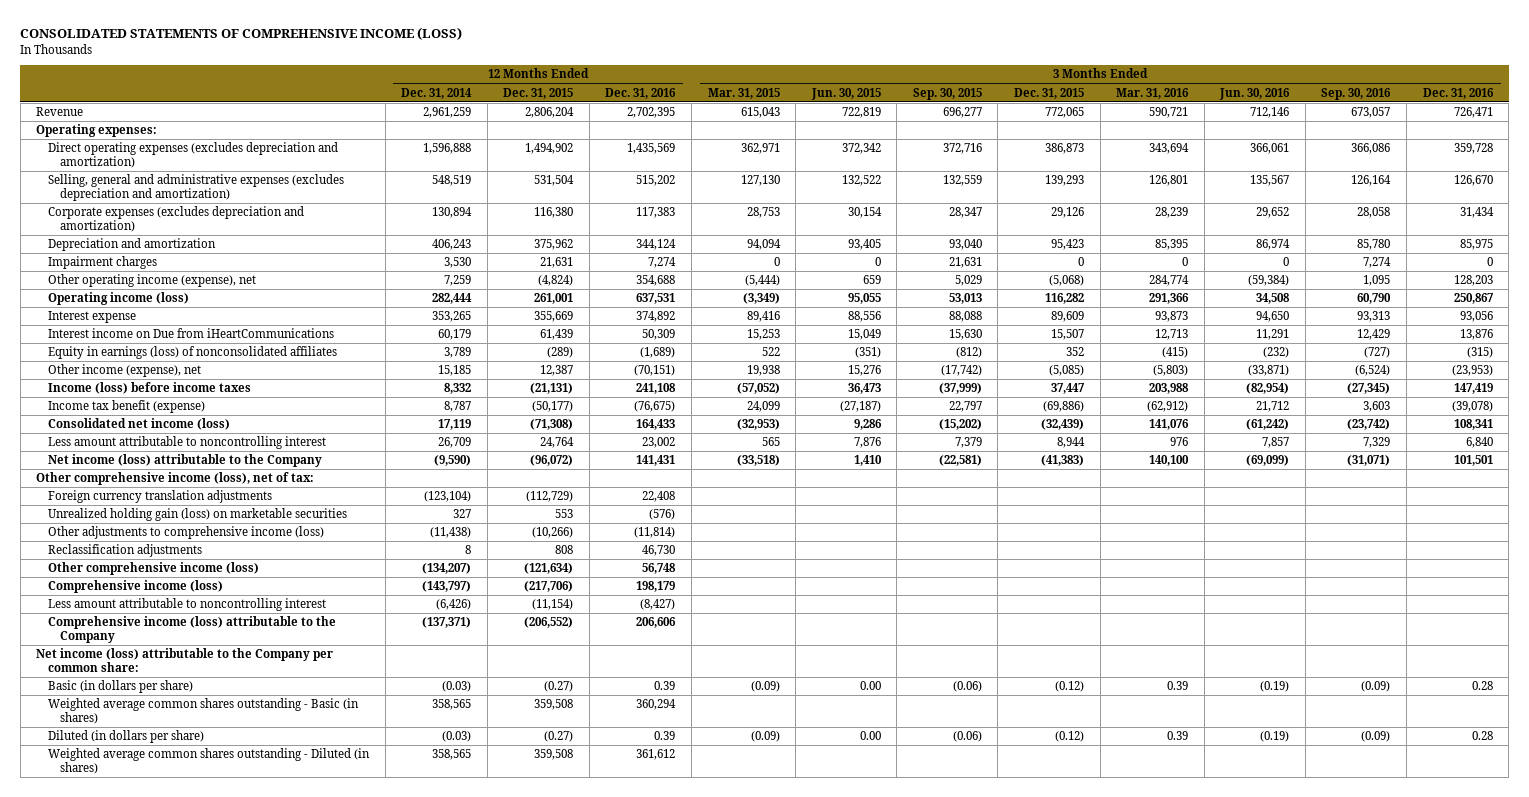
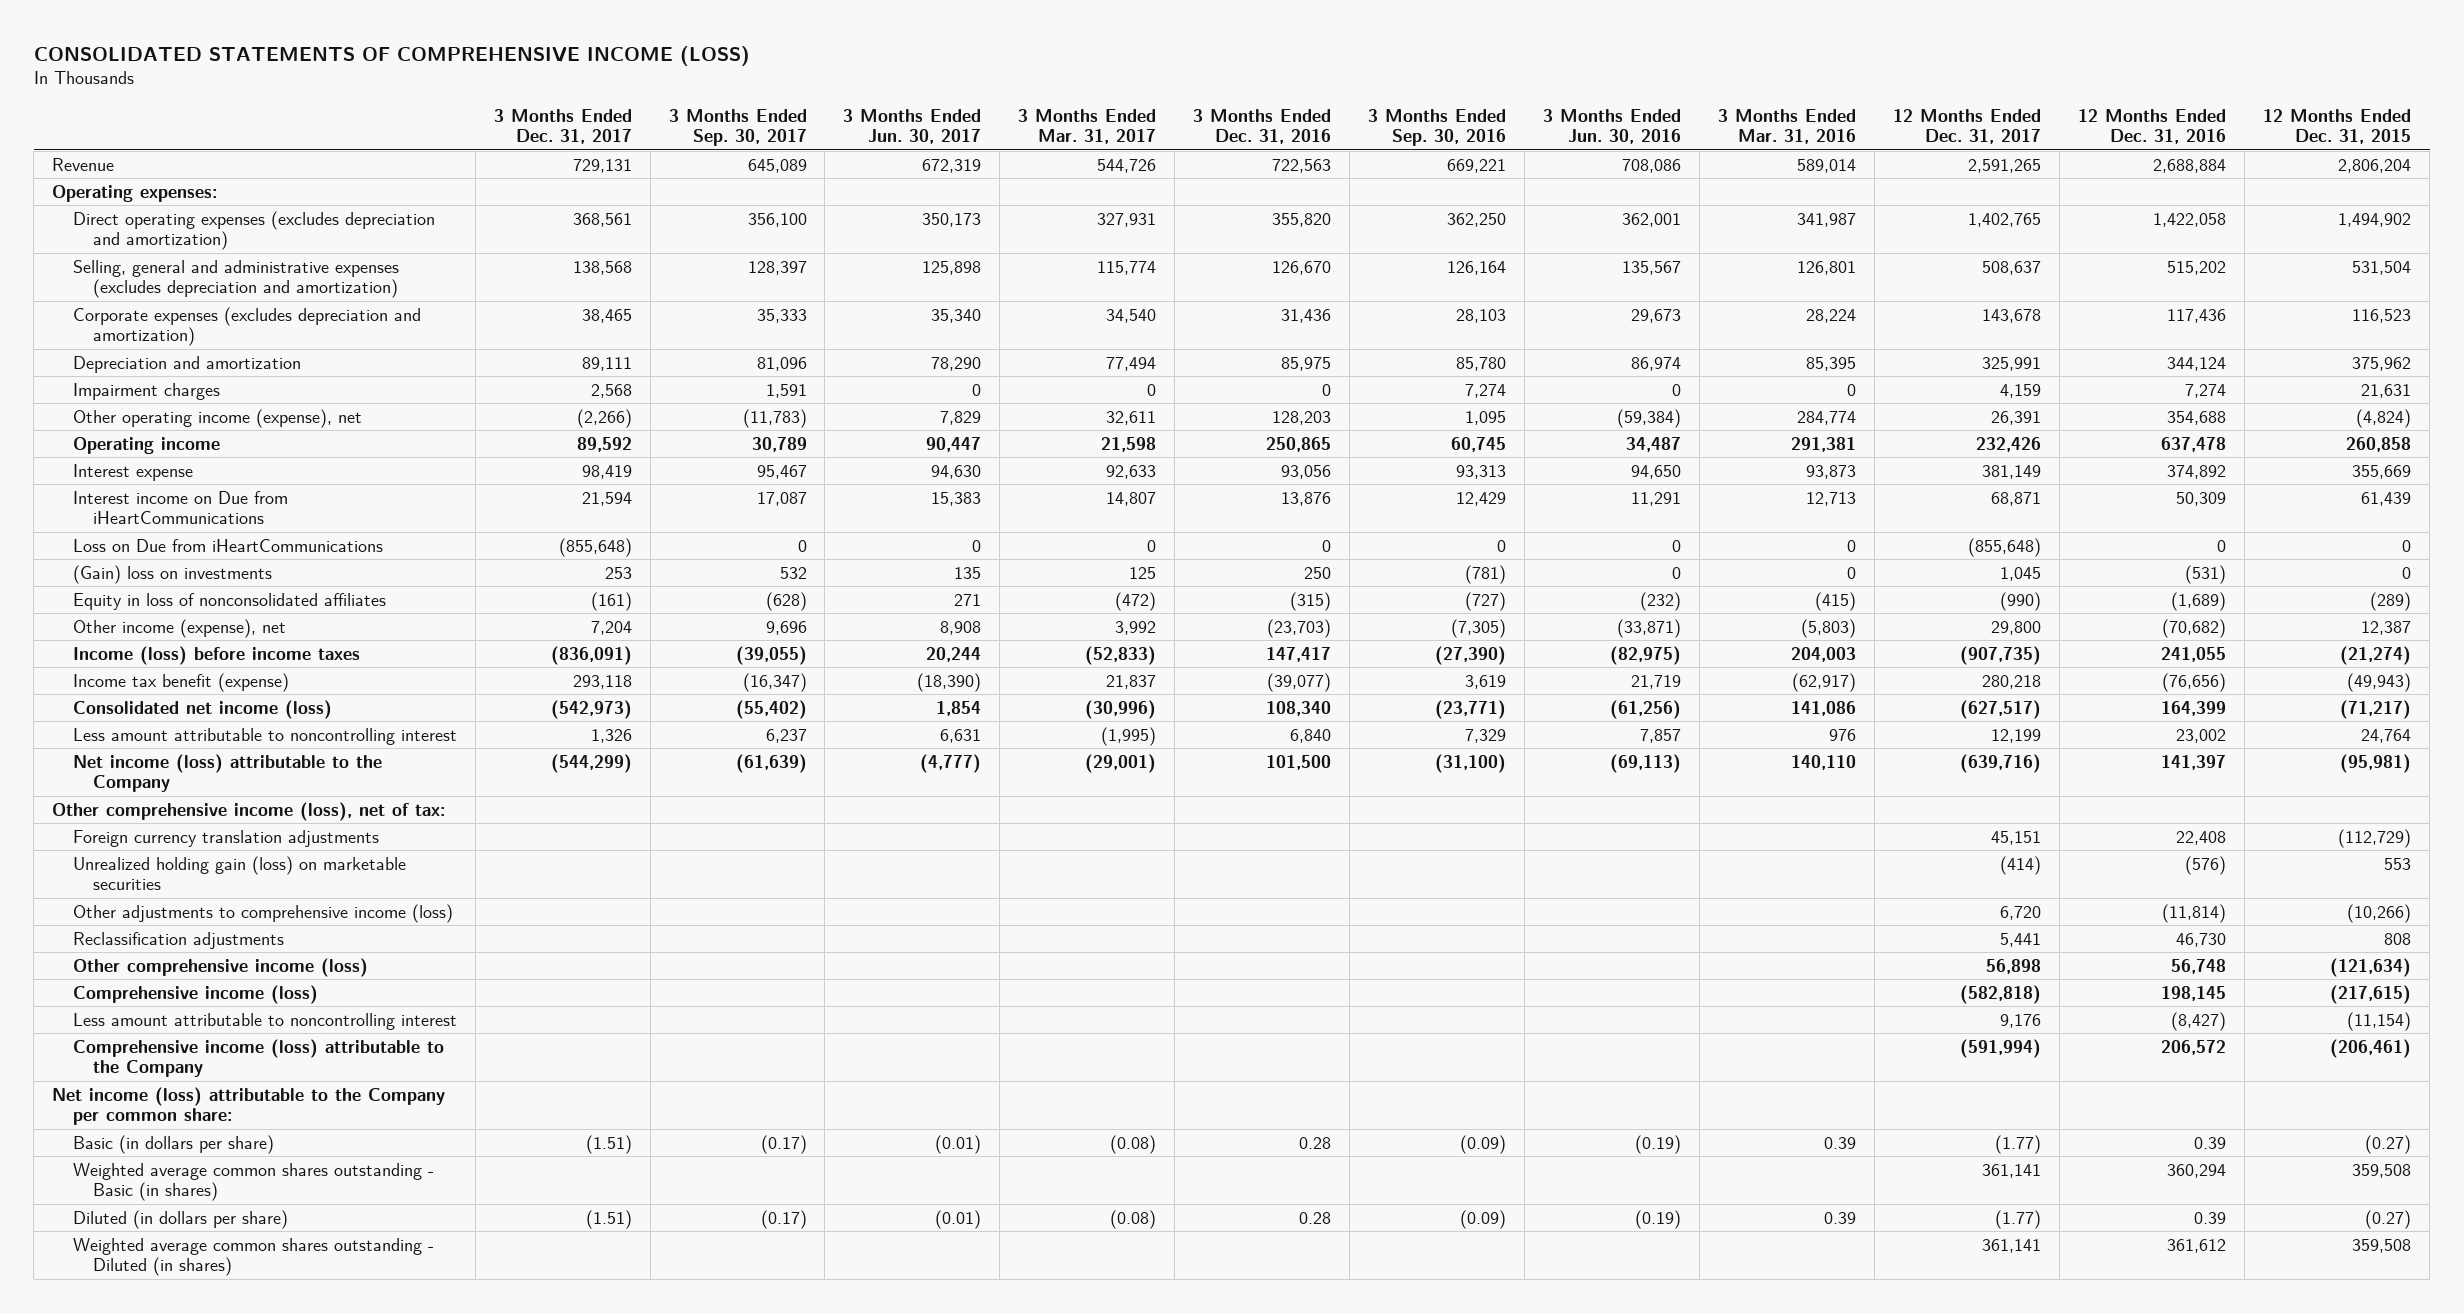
[401,87,473,99] Dec. 31, 2014 -> none
[707,87,780,99] Mar. 31, 2015 -> none
[810,87,881,100] Jun. 30, 2015 -> none
[912,87,982,100] Sep. 30, 2015 -> none
[1014,87,1085,99] Dec. 31, 2015 -> none
none -> [493,108,632,145] 3 Months Ended Dec. 31, 2017
none -> [668,108,807,147] 3 Months Ended Sep. 30, 2017
none -> [843,108,982,145] 3 Months Ended Jun. 30, 2017
none -> [1018,108,1157,145] 3 Months Ended Mar. 31, 2017
none -> [1893,108,2042,145] 12 Months Ended Dec. 31, 2017
[627,107,676,119] 2,702,395 -> [2153,158,2227,173] 2,688,884
[1149,107,1189,119] 590,721 -> [1797,158,1857,173] 589,014
[1250,107,1290,119] 712,146 -> [1622,158,1682,173] 708,086
[1351,107,1391,119] 673,057 -> [1447,158,1507,173] 669,221
[1453,107,1493,119] 726,471 -> [1272,158,1332,173] 722,563
[627,143,676,155] 1,435,569 -> [2153,212,2227,227] 1,422,058
[1149,143,1190,155] 343,694 -> [1797,212,1857,227] 341,987
[1250,143,1290,155] 366,061 -> [1622,212,1682,227] 362,001
[1351,143,1391,155] 366,086 -> [1447,212,1507,227] 362,250
[1453,143,1493,155] 359,728 -> [1272,212,1332,227] 355,820
[534,207,574,219] 116,380 -> [2352,308,2412,323] 116,523
[636,207,676,219] 117,383 -> [2167,308,2227,323] 117,436
[1155,207,1189,219] 28,239 -> [1806,308,1857,323] 28,224
[1256,207,1290,219] 29,652 -> [1631,308,1682,323] 29,673
[1357,207,1391,219] 28,058 -> [1456,308,1507,323] 28,103
[1459,207,1494,219] 31,434 -> [1281,308,1332,323] 31,436
[47,292,189,306] Operating income (loss) -> [72,436,220,454] Operating income
[534,293,574,305] 261,001 -> [2346,436,2412,452] 260,858
[636,293,676,305] 637,531 -> [2161,436,2227,452] 637,478
[1149,293,1190,305] 291,366 -> [1791,436,1857,452] 291,381
[1256,293,1291,305] 34,508 -> [1626,436,1682,452] 34,487
[1357,293,1392,305] 60,790 -> [1451,436,1507,452] 60,745
[1453,293,1494,305] 250,867 -> [1266,436,1332,452] 250,865
none -> [72,538,383,552] Loss on Due from iHeartCommunications
none -> [72,564,272,584] (Gain) loss on investments
[47,346,337,360] Equity in earnings (loss) of nonconsolidated affiliates -> [72,592,386,610] Equity in loss of nonconsolidated affiliates
[634,365,676,377] (70,151) -> [2162,618,2227,638] (70,682)
[1355,365,1391,377] (6,524) -> [1451,618,1507,638] (7,305)
[1451,365,1493,377] (23,953) -> [1267,618,1332,638] (23,703)
[530,383,574,395] (21,131) -> [2340,645,2412,665] (21,274)
[636,383,677,395] 241,108 -> [2161,646,2227,662] 241,055
[1149,383,1190,395] 203,988 -> [1791,646,1857,662] 204,003
[1246,383,1290,395] (82,954) -> [1610,645,1682,665] (82,975)
[1347,383,1391,395] (27,345) -> [1435,645,1507,665] (27,390)
[1453,383,1493,395] 147,419 -> [1266,646,1332,662] 147,417
[532,401,574,413] (50,177) -> [2347,672,2412,692] (49,943)
[634,401,676,413] (76,675) -> [2162,672,2227,692] (76,656)
[1147,401,1189,413] (62,912) -> [1792,672,1857,692] (62,917)
[1256,401,1290,413] 21,712 -> [1631,674,1682,689] 21,719
[1363,401,1391,413] 3,603 -> [1465,674,1507,689] 3,619
[1451,401,1493,413] (39,078) -> [1267,672,1332,692] (39,077)
[530,419,574,431] (71,308) -> [2340,699,2412,719] (71,217)
[636,419,676,431] 164,433 -> [2161,700,2227,716] 164,399
[1149,419,1190,431] 141,076 -> [1791,700,1857,716] 141,086
[1246,419,1290,431] (61,242) -> [1610,699,1682,719] (61,256)
[1347,419,1391,431] (23,742) -> [1435,699,1507,719] (23,771)
[1453,419,1493,431] 108,341 -> [1266,700,1332,716] 108,340
[530,455,574,467] (96,072) -> [2340,753,2412,773] (95,981)
[636,455,676,467] 141,431 -> [2161,754,2227,770] 141,397
[1149,455,1190,467] 140,100 -> [1791,754,1857,770] 140,110
[1246,455,1290,467] (69,099) -> [1610,753,1682,773] (69,113)
[1347,455,1391,467] (31,071) -> [1435,753,1507,773] (31,100)
[1453,455,1493,467] 101,501 -> [1266,754,1332,770] 101,500
[524,581,574,593] (217,706) -> [2330,984,2412,1004] (217,615)
[636,581,676,593] 198,179 -> [2161,985,2227,1001] 198,145
[524,617,574,629] (206,552) -> [2330,1038,2412,1058] (206,461)
[636,617,677,629] 206,606 -> [2161,1039,2227,1055] 206,572

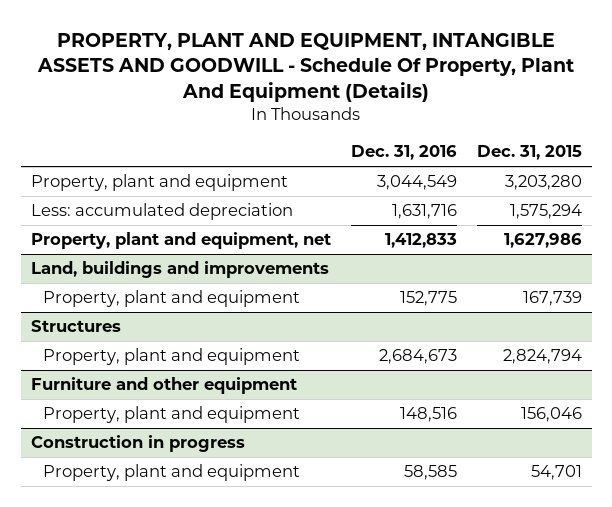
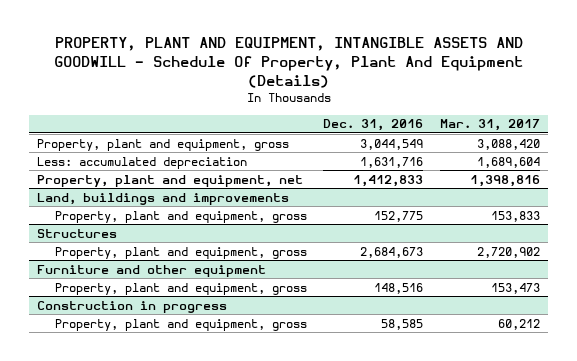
[476,145,582,161] Dec. 31, 2015 -> none
none -> [439,119,540,132] Mar. 31, 2017
[30,174,288,192] Property, plant and equipment -> [37,138,290,151] Property, plant and equipment, gross
[42,290,300,308] Property, plant and equipment -> [54,210,307,223] Property, plant and equipment, gross
[42,348,300,366] Property, plant and equipment -> [54,246,307,259] Property, plant and equipment, gross
[42,406,300,424] Property, plant and equipment -> [54,282,307,295] Property, plant and equipment, gross
[42,464,300,482] Property, plant and equipment -> [54,318,307,331] Property, plant and equipment, gross

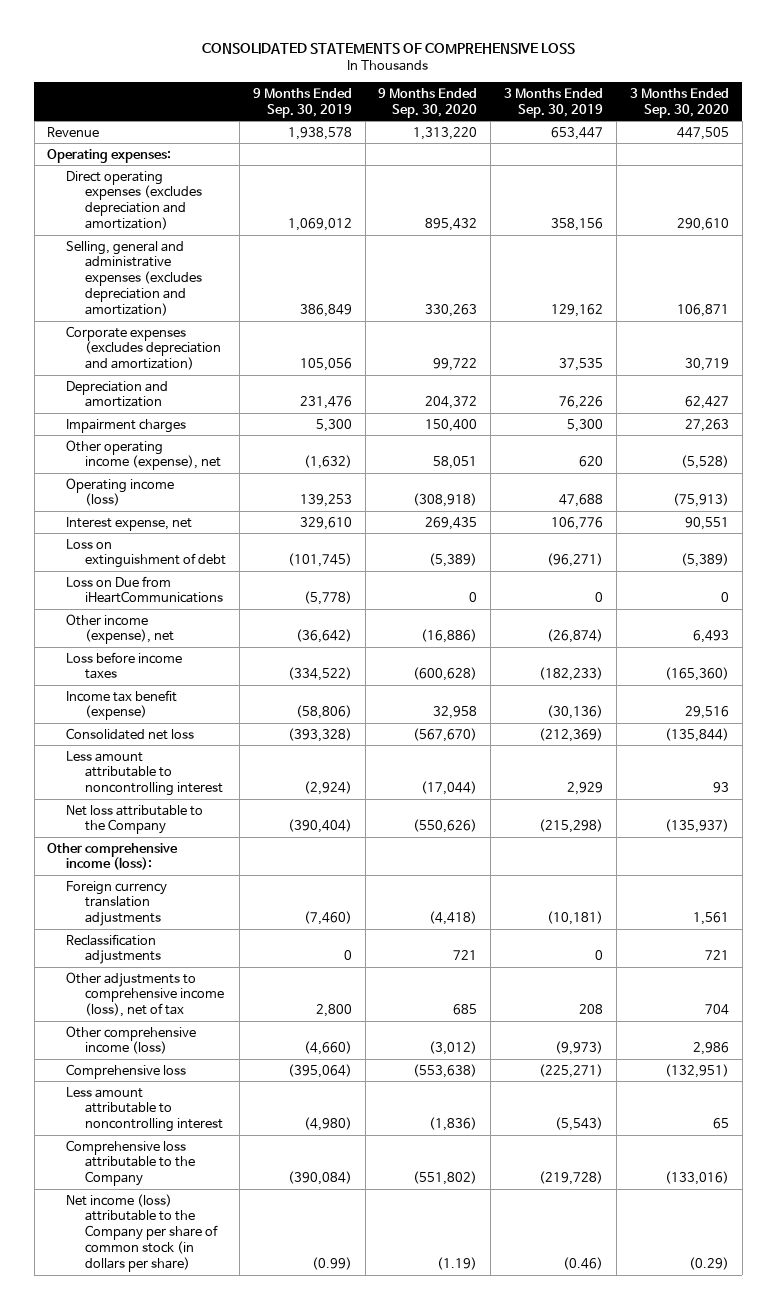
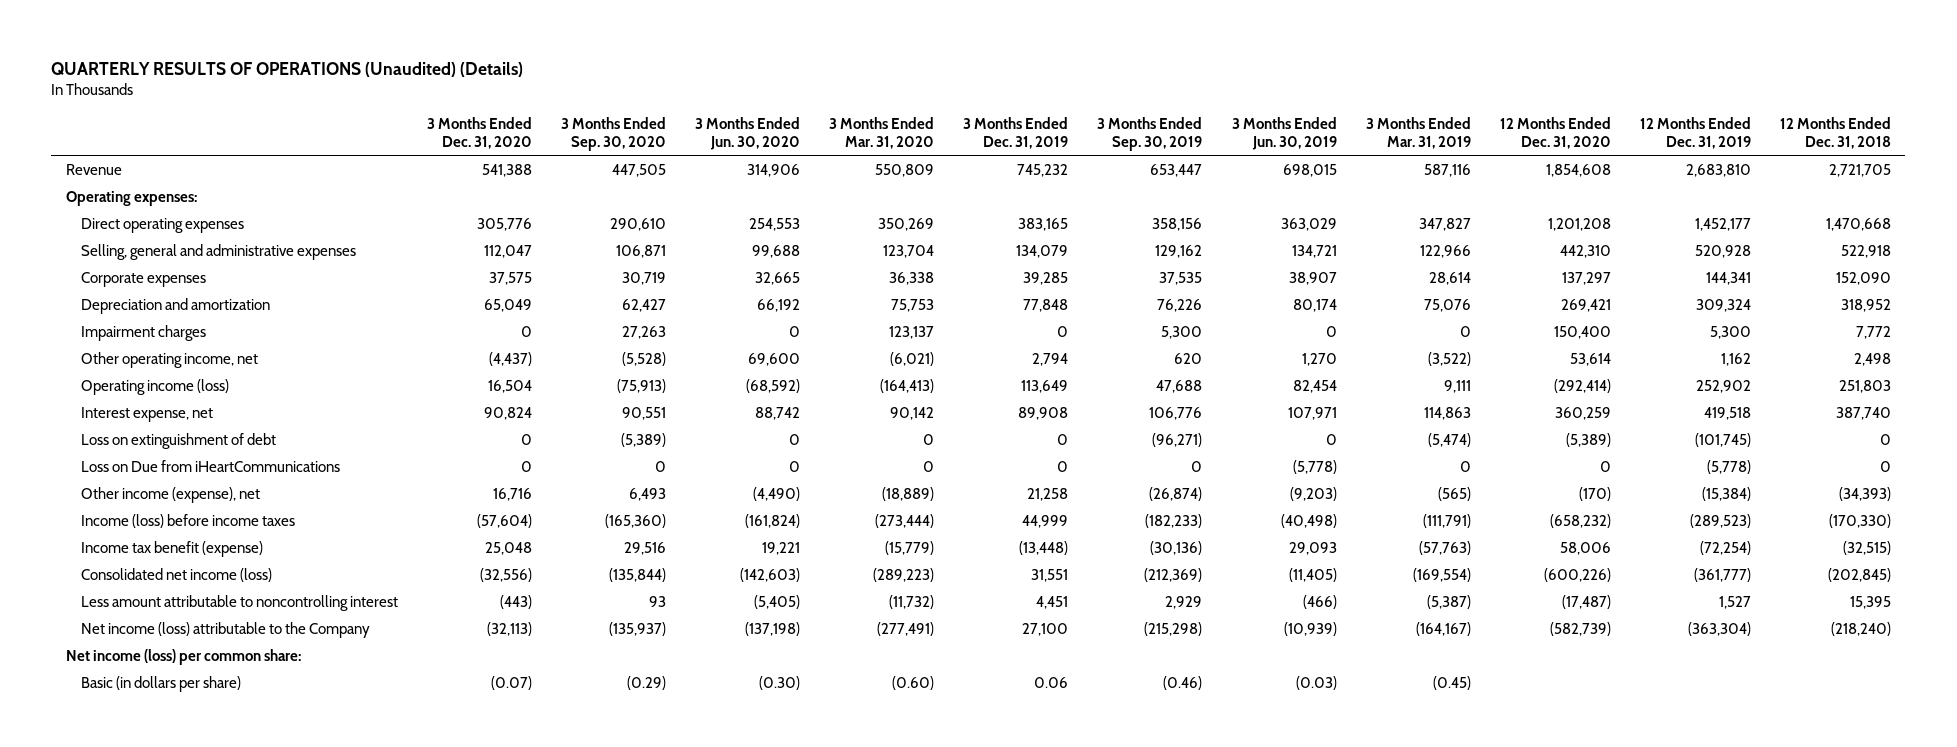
[202,43,576,55] CONSOLIDATED STATEMENTS OF COMPREHENSIVE LOSS -> [51,61,524,77] QUARTERLY RESULTS OF OPERATIONS (Unaudited) (Details)
[252,87,352,118] 9 Months Ended Sep. 30, 2019 -> none
[378,87,478,118] 9 Months Ended Sep. 30, 2020 -> none
none -> [426,116,532,150] 3 Months Ended Dec. 31, 2020
none -> [695,116,801,151] 3 Months Ended Jun. 30, 2020
none -> [829,116,935,150] 3 Months Ended Mar. 31, 2020
none -> [963,116,1069,150] 3 Months Ended Dec. 31, 2019
none -> [1231,116,1337,151] 3 Months Ended Jun. 30, 2019
none -> [1365,116,1471,150] 3 Months Ended Mar. 31, 2019
none -> [1499,116,1611,150] 12 Months Ended Dec. 31, 2020
none -> [1639,116,1751,150] 12 Months Ended Dec. 31, 2019
none -> [1779,116,1891,150] 12 Months Ended Dec. 31, 2018
[66,170,203,231] Direct operating expenses (excludes depreciation and amortization) -> [80,217,244,233] Direct operating expenses
[66,240,203,317] Selling, general and administrative expenses (excludes depreciation and amortization) -> [80,243,356,260] Selling, general and administrative expenses
[66,325,222,371] Corporate expenses (excludes depreciation and amortization) -> [80,271,206,287] Corporate expenses
[66,439,222,471] Other operating income (expense), net -> [80,351,258,368] Other operating income, net
[66,651,183,680] Loss before income taxes -> [80,513,295,528] Income (loss) before income taxes
[66,727,195,740] Consolidated net loss -> [80,567,272,582] Consolidated net income (loss)
[47,842,179,871] Other comprehensive income (loss): -> none
[66,880,168,927] Foreign currency translation adjustments -> none
[66,933,162,965] Reclassification adjustments -> none
[66,971,225,1018] Other adjustments to comprehensive income (loss), net of tax -> none
[66,1025,197,1055] Other comprehensive income (loss) -> none
[66,1063,187,1079] Comprehensive loss -> none
[66,1086,224,1133] Less amount attributable to noncontrolling interest -> none
[66,1139,196,1187] Comprehensive loss attributable to the Company -> none
[66,804,204,835] Net loss attributable to the Company -> [80,621,370,638] Net income (loss) attributable to the Company
none -> [65,648,301,665] Net income (loss) per common share:
[66,1193,219,1273] Net income (loss) attributable to the Company per share of common stock (in dollars per share) -> [80,675,241,692] Basic (in dollars per share)

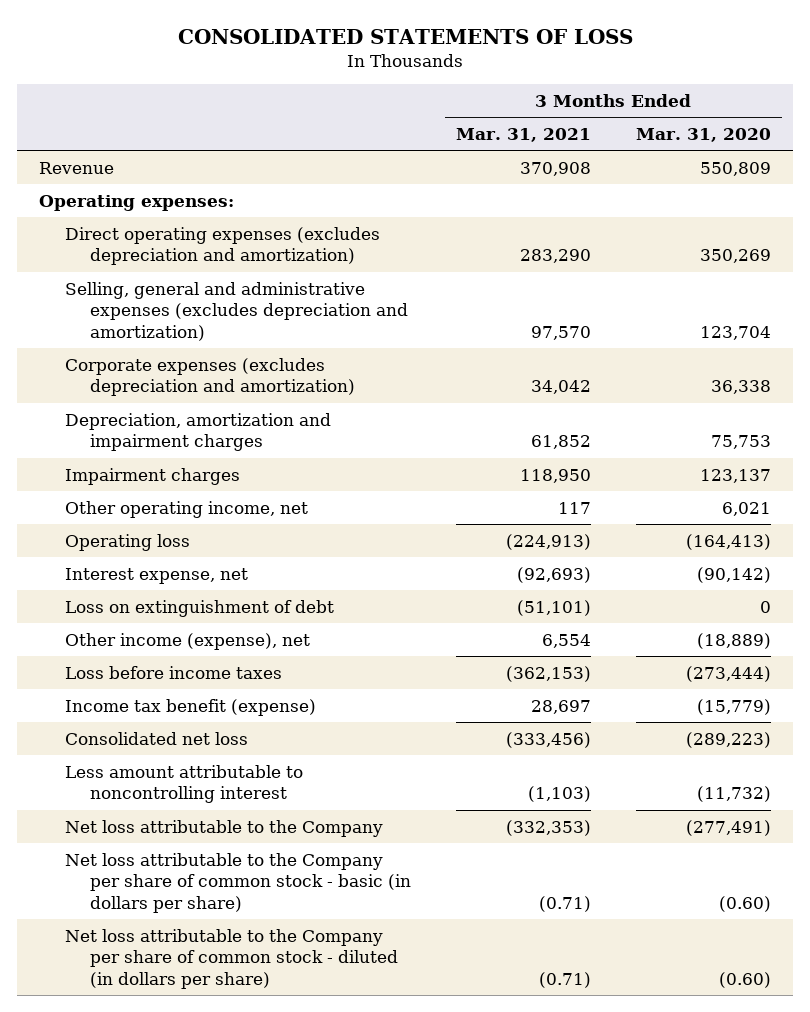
[51,61,524,77] QUARTERLY RESULTS OF OPERATIONS (Unaudited) (Details) -> [178,28,634,44] CONSOLIDATED STATEMENTS OF LOSS
[426,116,532,150] 3 Months Ended Dec. 31, 2020 -> none
[561,116,667,152] 3 Months Ended Sep. 30, 2020 -> none
[695,116,801,151] 3 Months Ended Jun. 30, 2020 -> none
[963,116,1069,150] 3 Months Ended Dec. 31, 2019 -> none
[1097,116,1203,152] 3 Months Ended Sep. 30, 2019 -> none
[1231,116,1337,151] 3 Months Ended Jun. 30, 2019 -> none
[1365,116,1471,150] 3 Months Ended Mar. 31, 2019 -> none
[1499,116,1611,150] 12 Months Ended Dec. 31, 2020 -> none
[1639,116,1751,150] 12 Months Ended Dec. 31, 2019 -> none
[1779,116,1891,150] 12 Months Ended Dec. 31, 2018 -> none
none -> [455,128,591,143] Mar. 31, 2021
[80,217,244,233] Direct operating expenses -> [64,226,380,266] Direct operating expenses (excludes depreciation and amortization)
[80,243,356,260] Selling, general and administrative expenses -> [64,281,408,341] Selling, general and administrative expenses (excludes depreciation and amortization)
[80,271,206,287] Corporate expenses -> [64,357,355,397] Corporate expenses (excludes depreciation and amortization)
[80,297,270,314] Depreciation and amortization -> [64,412,331,452] Depreciation, amortization and impairment charges
[890,351,935,366] (6,021) -> [721,501,771,516] 6,021
[80,378,229,395] Operating income (loss) -> [64,533,190,551] Operating loss
[890,406,935,420] 90,142 -> [696,566,771,583] (90,142)
[80,459,340,472] Loss on Due from iHeartCommunications -> none
[80,513,295,528] Income (loss) before income taxes -> [64,665,282,679] Loss before income taxes
[80,567,272,582] Consolidated net income (loss) -> [64,731,248,745] Consolidated net loss
[65,648,301,665] Net income (loss) per common share: -> none
[80,621,370,638] Net income (loss) attributable to the Company -> [64,819,383,837] Net loss attributable to the Company
[80,675,241,692] Basic (in dollars per share) -> [64,852,411,913] Net loss attributable to the Company per share of common stock - basic (in dollars per share)
none -> [64,928,398,989] Net loss attributable to the Company per share of common stock - diluted (in dollars per share)

